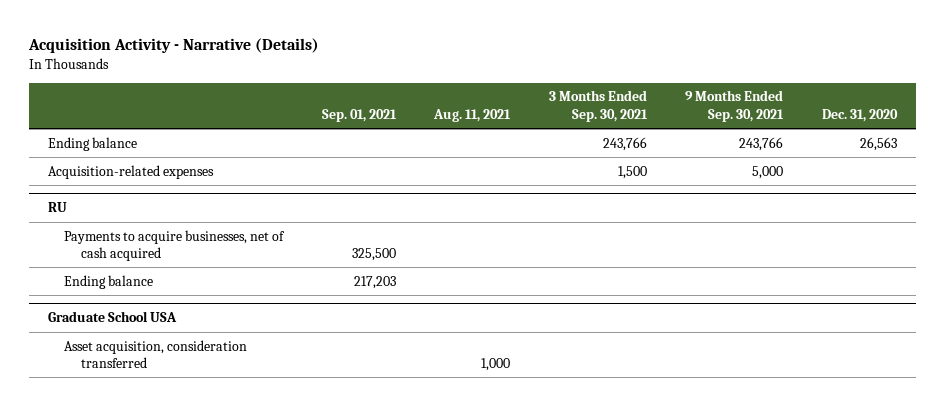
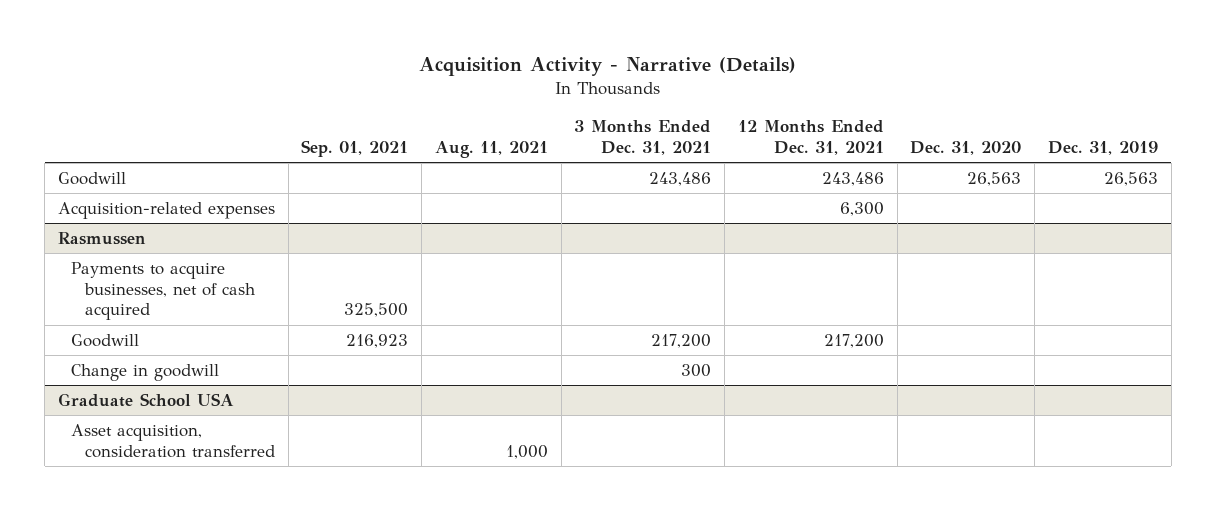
[548,90,648,122] 3 Months Ended Sep. 30, 2021 -> none
[685,90,785,122] 9 Months Ended Sep. 30, 2021 -> none
none -> [574,120,712,156] 3 Months Ended Dec. 31, 2021
none -> [737,120,884,156] 12 Months Ended Dec. 31, 2021
none -> [1047,141,1158,156] Dec. 31, 2019
[48,136,138,151] Ending balance -> [57,172,126,186] Goodwill
[48,202,68,213] RU -> [57,232,146,246] Rasmussen
[64,274,154,289] Ending balance -> none
none -> [71,334,140,348] Goodwill
none -> [71,364,220,382] Change in goodwill

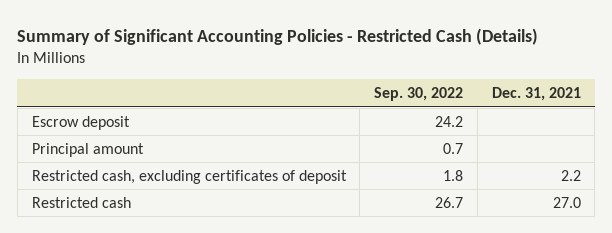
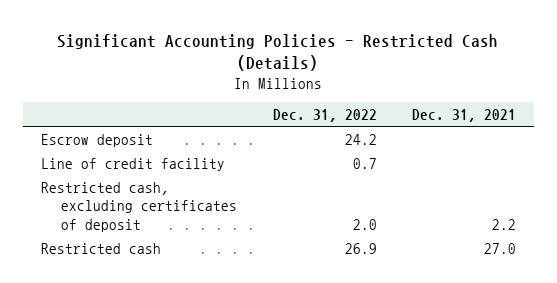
[17,27,539,45] Summary of Significant Accounting Policies - Restricted Cash (Details) -> [57,33,499,72] Significant Accounting Policies - Restricted Cash (Details)
[374,87,464,102] Sep. 30, 2022 -> none
none -> [272,109,377,123] Dec. 31, 2022
[31,142,144,157] Principal amount -> [40,157,225,171] Line of credit facility

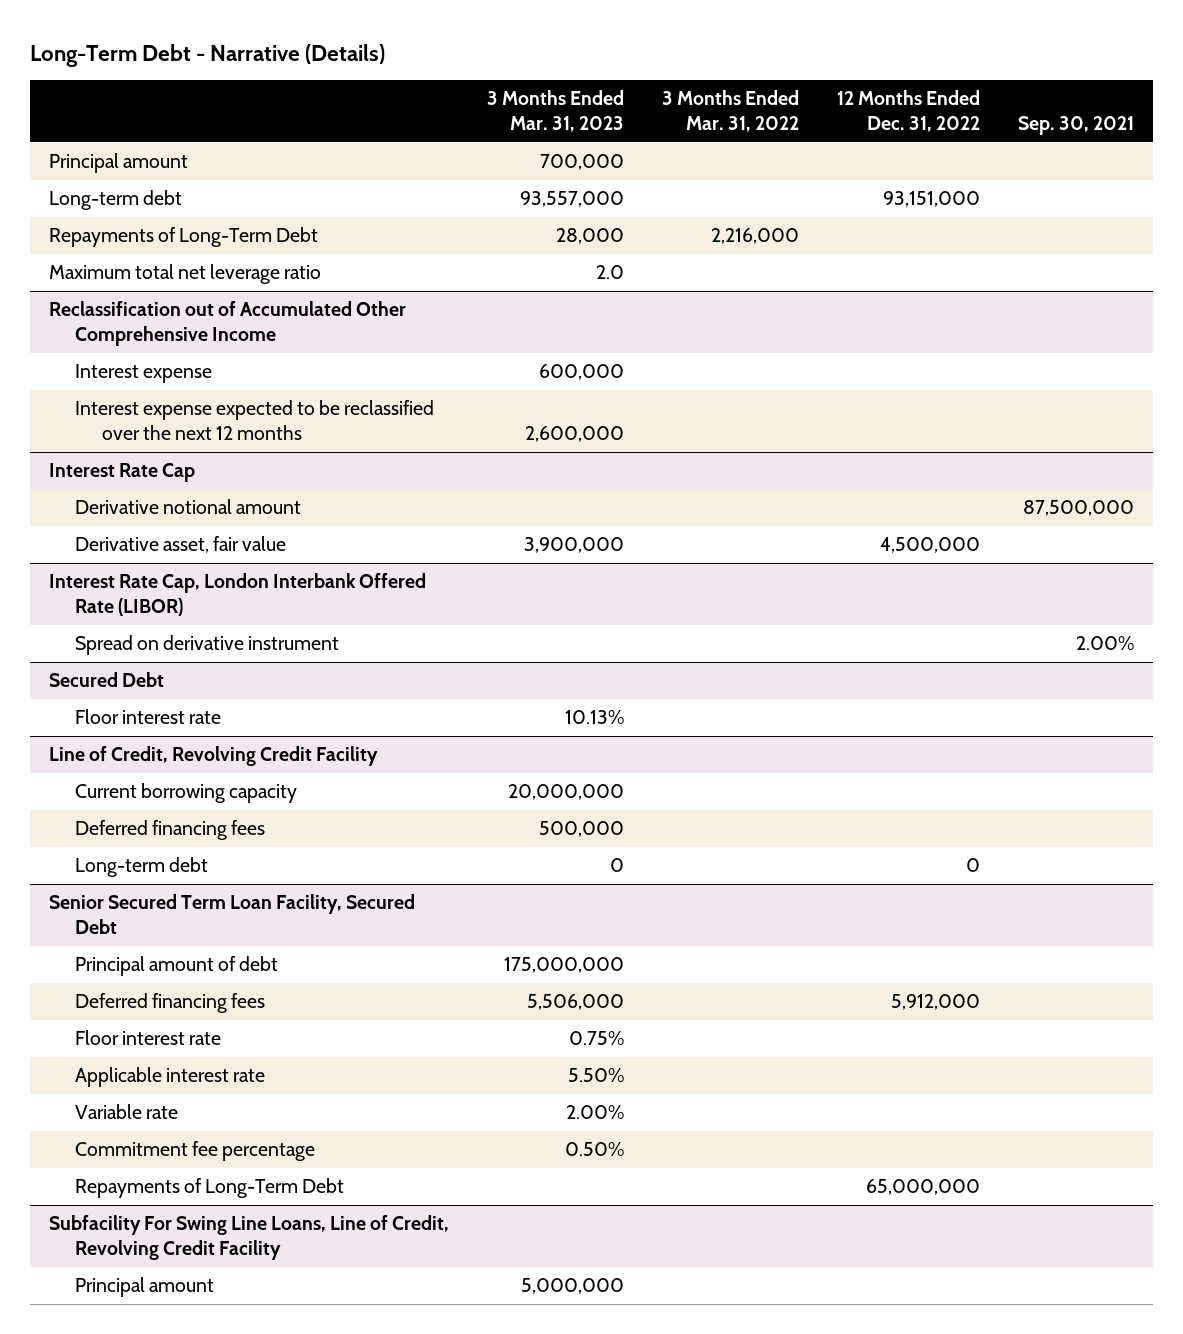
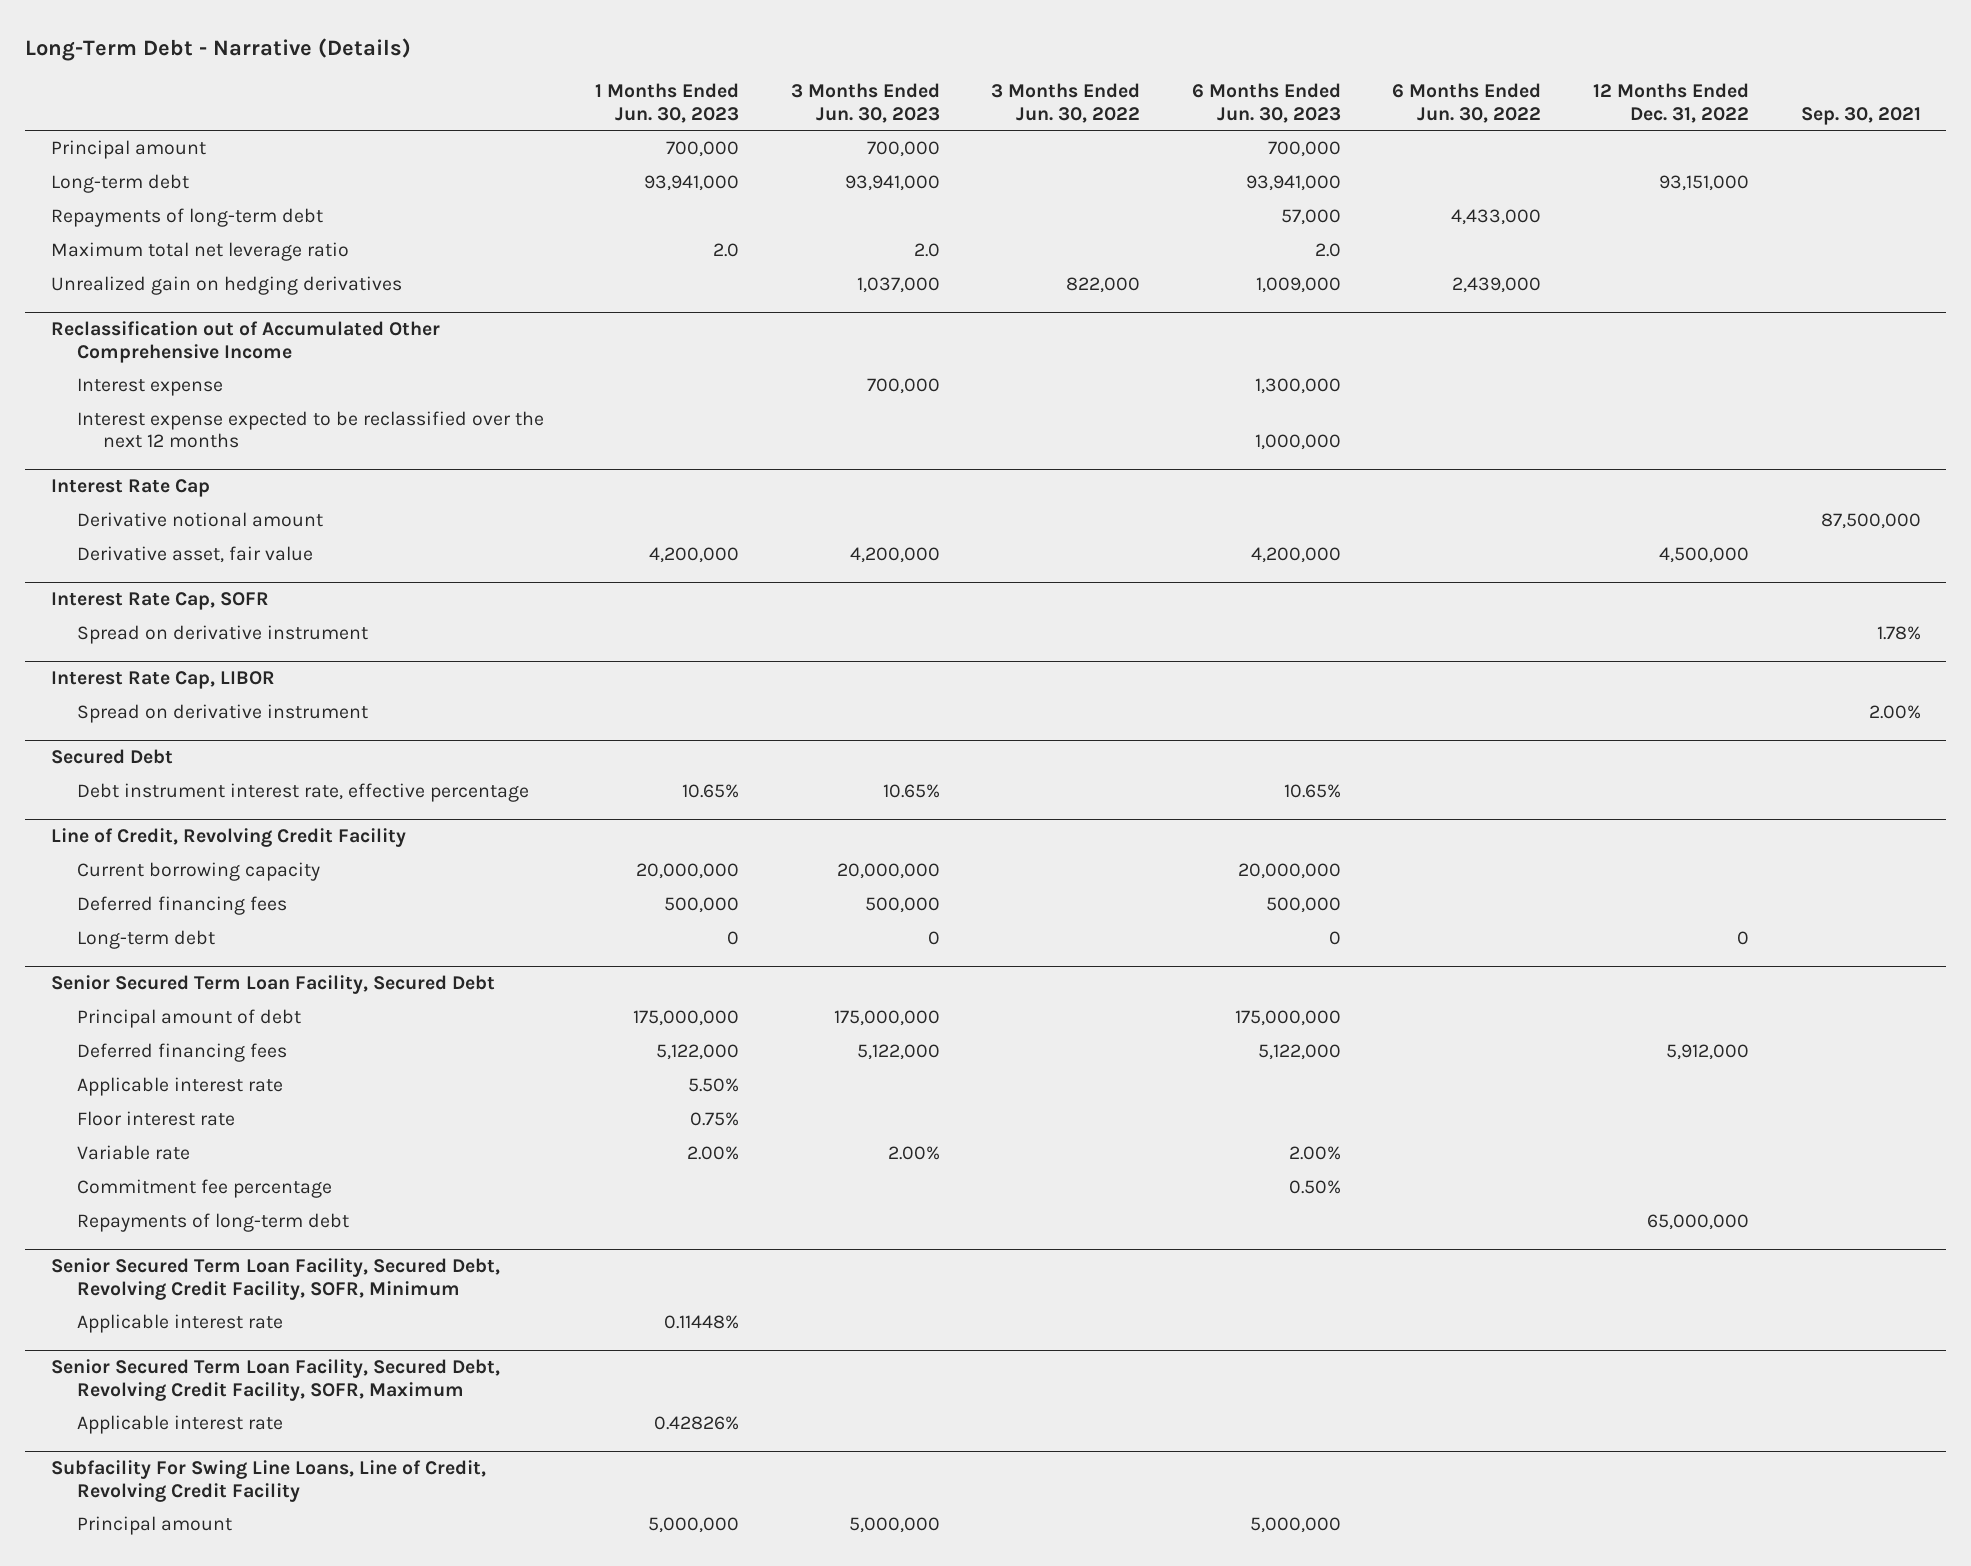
[486,90,624,133] 3 Months Ended Mar. 31, 2023 -> none
[661,90,799,133] 3 Months Ended Mar. 31, 2022 -> none
none -> [595,83,740,123] 1 Months Ended Jun. 30, 2023
none -> [790,83,940,123] 3 Months Ended Jun. 30, 2023
none -> [991,83,1141,123] 3 Months Ended Jun. 30, 2022
none -> [1191,83,1341,123] 6 Months Ended Jun. 30, 2023
none -> [1392,83,1542,123] 6 Months Ended Jun. 30, 2022
[49,227,319,248] Repayments of Long-Term Debt -> [50,207,323,227] Repayments of long-term debt
none -> [50,275,402,295] Unrealized gain on hedging derivatives
none -> [50,592,269,611] Interest Rate Cap, SOFR
none -> [76,624,368,644] Spread on derivative instrument
[49,573,427,617] Interest Rate Cap, London Interbank Offered Rate (LIBOR) -> [50,671,275,690] Interest Rate Cap, LIBOR
[75,709,222,725] Floor interest rate -> none
none -> [76,782,529,802] Debt instrument interest rate, effective percentage
[75,1030,222,1046] Floor interest rate -> [76,1110,235,1126] Floor interest rate
[75,1178,345,1199] Repayments of Long-Term Debt -> [76,1212,349,1232] Repayments of long-term debt
none -> [50,1258,500,1300] Senior Secured Term Loan Facility, Secured Debt, Revolving Credit Facility, SOFR, Minimum
none -> [76,1313,283,1333] Applicable interest rate
none -> [50,1359,500,1401] Senior Secured Term Loan Facility, Secured Debt, Revolving Credit Facility, SOFR, Maximum
none -> [76,1414,283,1434] Applicable interest rate

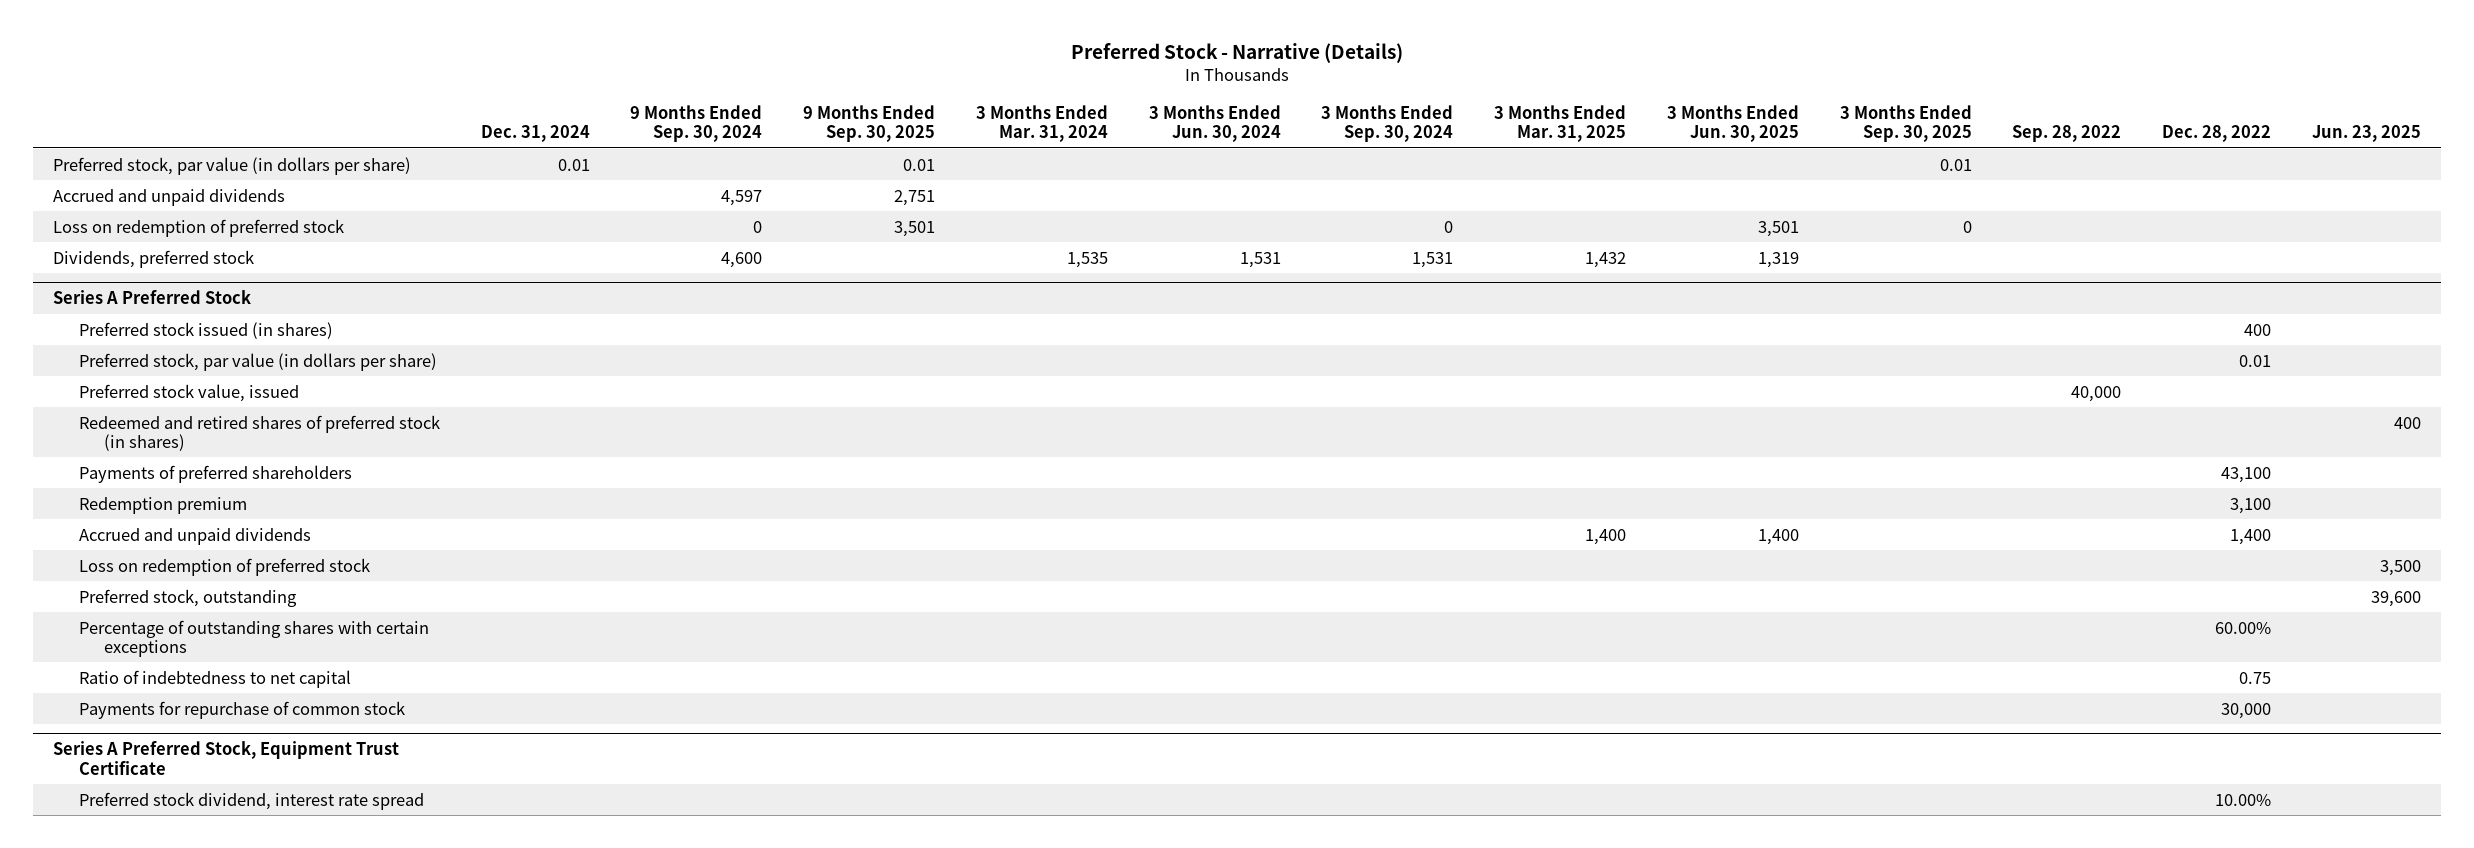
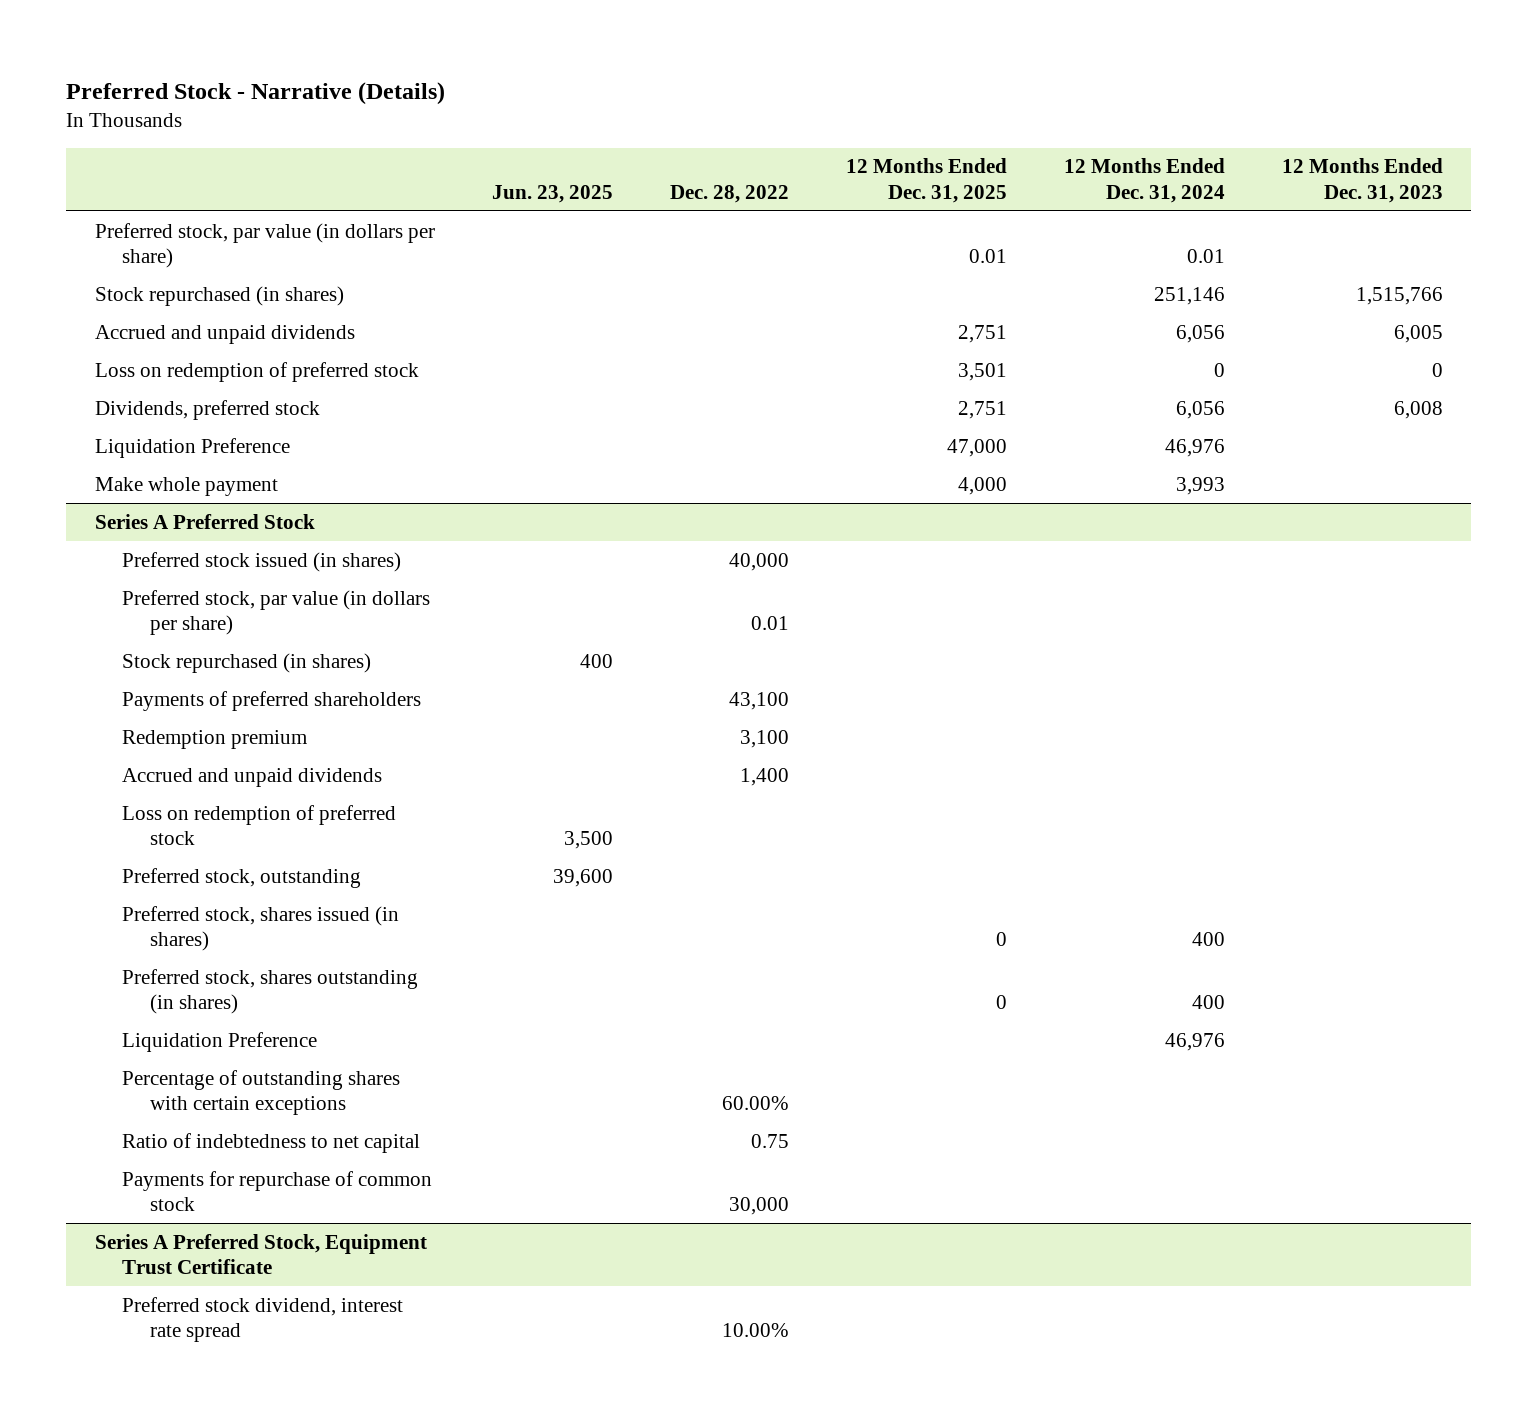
[480,125,590,143] Dec. 31, 2024 -> none
[630,104,763,143] 9 Months Ended Sep. 30, 2024 -> none
[803,104,936,143] 9 Months Ended Sep. 30, 2025 -> none
[975,104,1108,143] 3 Months Ended Mar. 31, 2024 -> none
[1148,104,1281,143] 3 Months Ended Jun. 30, 2024 -> none
[1321,104,1454,143] 3 Months Ended Sep. 30, 2024 -> none
[1494,104,1627,143] 3 Months Ended Mar. 31, 2025 -> none
[1666,104,1799,143] 3 Months Ended Jun. 30, 2025 -> none
[1839,104,1972,143] 3 Months Ended Sep. 30, 2025 -> none
[2012,125,2122,143] Sep. 28, 2022 -> none
none -> [845,158,1007,203] 12 Months Ended Dec. 31, 2025
none -> [1063,158,1225,203] 12 Months Ended Dec. 31, 2024
none -> [1281,158,1443,203] 12 Months Ended Dec. 31, 2023
none -> [94,285,344,306] Stock repurchased (in shares)
none -> [94,437,290,458] Liquidation Preference
none -> [94,476,278,496] Make whole payment
[2244,323,2272,336] 400 -> [728,552,789,571] 40,000
[78,383,299,402] Preferred stock value, issued -> none
[78,414,440,452] Redeemed and retired shares of preferred stock (in shares) -> [122,652,372,673] Stock repurchased (in shares)
none -> [122,905,400,952] Preferred stock, shares issued (in shares)
none -> [122,968,419,1015] Preferred stock, shares outstanding (in shares)
none -> [122,1031,318,1052] Liquidation Preference

